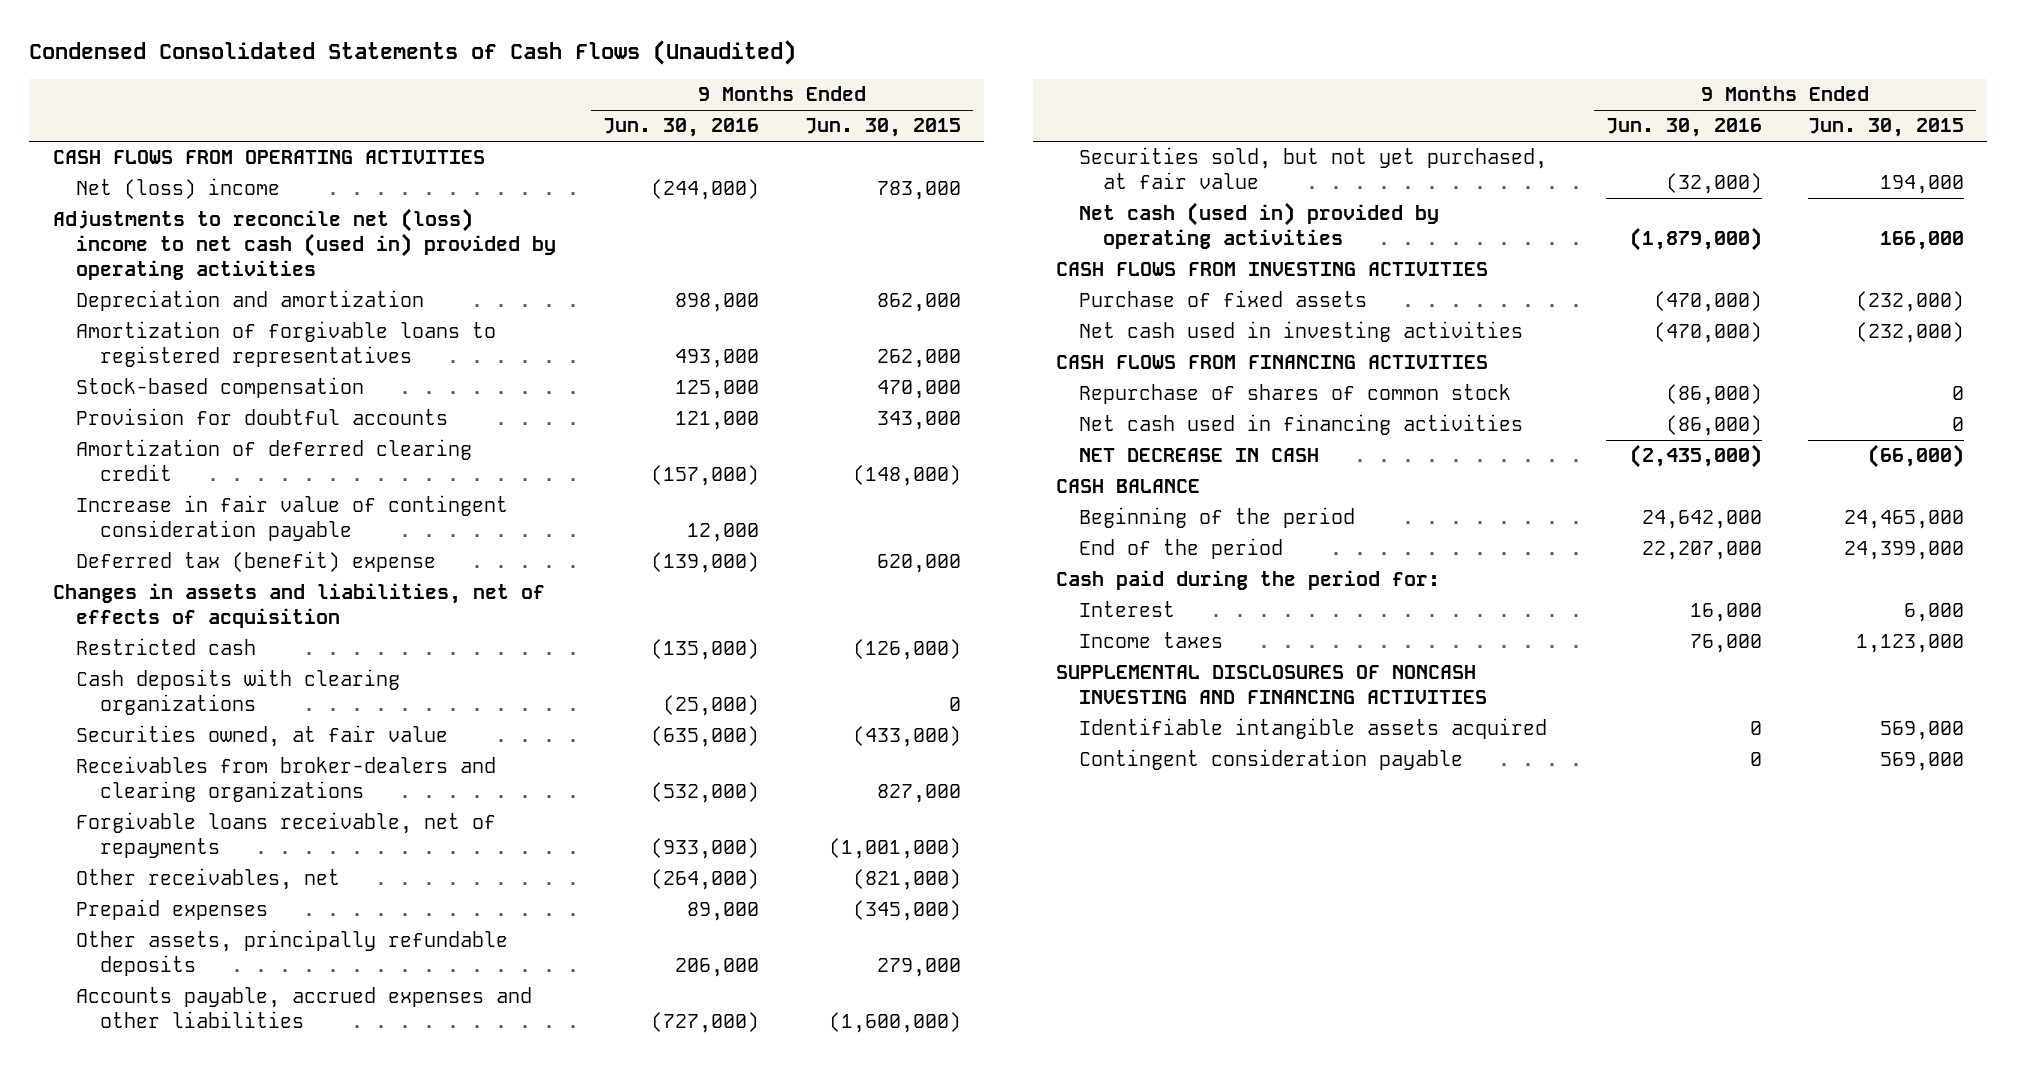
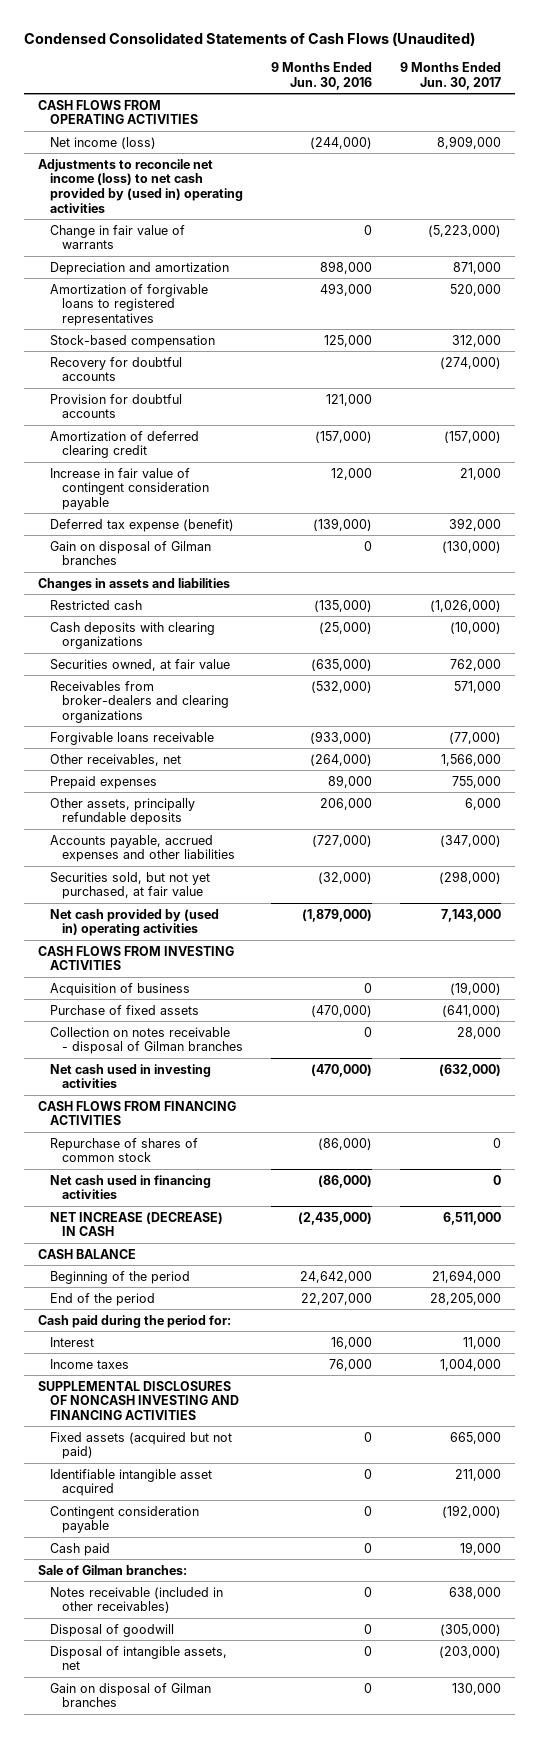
[805,118,962,138] Jun. 30, 2015 -> none
none -> [399,62,501,90] 9 Months Ended Jun. 30, 2017
[76,178,281,200] Net (loss) income -> [50,136,157,149] Net income (loss)
[52,208,557,281] Adjustments to reconcile net (loss) income to net cash (used in) provided by operating activities -> [37,158,244,213] Adjustments to reconcile net income (loss) to net cash provided by (used in) operating activities
none -> [50,224,186,250] Change in fair value of warrants
none -> [50,356,183,382] Recovery for doubtful accounts
[76,551,437,573] Deferred tax (benefit) expense -> [50,518,235,532] Deferred tax expense (benefit)
none -> [50,540,212,566] Gain on disposal of Gilman branches
[52,583,545,629] Changes in assets and liabilities, net of effects of acquisition -> [37,577,230,591] Changes in assets and liabilities
[76,812,497,859] Forgivable loans receivable, net of repayments -> [50,731,215,745] Forgivable loans receivable
[1079,202,1440,250] Net cash (used in) provided by operating activities -> [50,908,220,937] Net cash provided by (used in) operating activities
none -> [50,982,191,996] Acquisition of business
none -> [50,1026,244,1055] Collection on notes receivable - disposal of Gilman branches
[1079,448,1320,463] NET DECREASE IN CASH -> [50,1211,224,1237] NET INCREASE (DECREASE) IN CASH
none -> [50,1431,233,1460] Fixed assets (acquired but not paid)
[1079,718,1548,740] Identifiable intangible assets acquired -> [50,1468,213,1497] Identifiable intangible asset acquired
none -> [50,1542,111,1556] Cash paid
none -> [37,1564,187,1575] Sale of Gilman branches:
none -> [50,1586,224,1614] Notes receivable (included in other receivables)
none -> [50,1623,175,1637] Disposal of goodwill
none -> [50,1645,228,1671] Disposal of intangible assets, net
none -> [50,1682,212,1708] Gain on disposal of Gilman branches

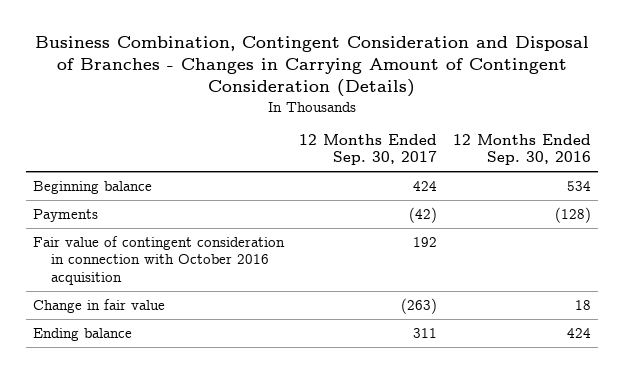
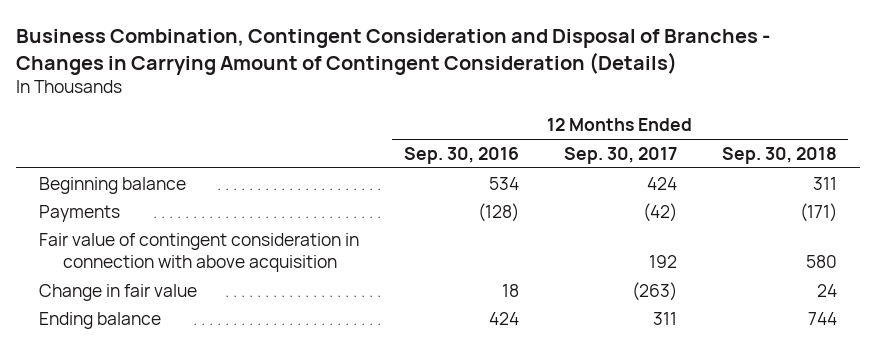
none -> [722,146,838,164] Sep. 30, 2018
[33,235,286,285] Fair value of contingent consideration in connection with October 2016 acquisition -> [38,232,359,272] Fair value of contingent consideration in connection with above acquisition

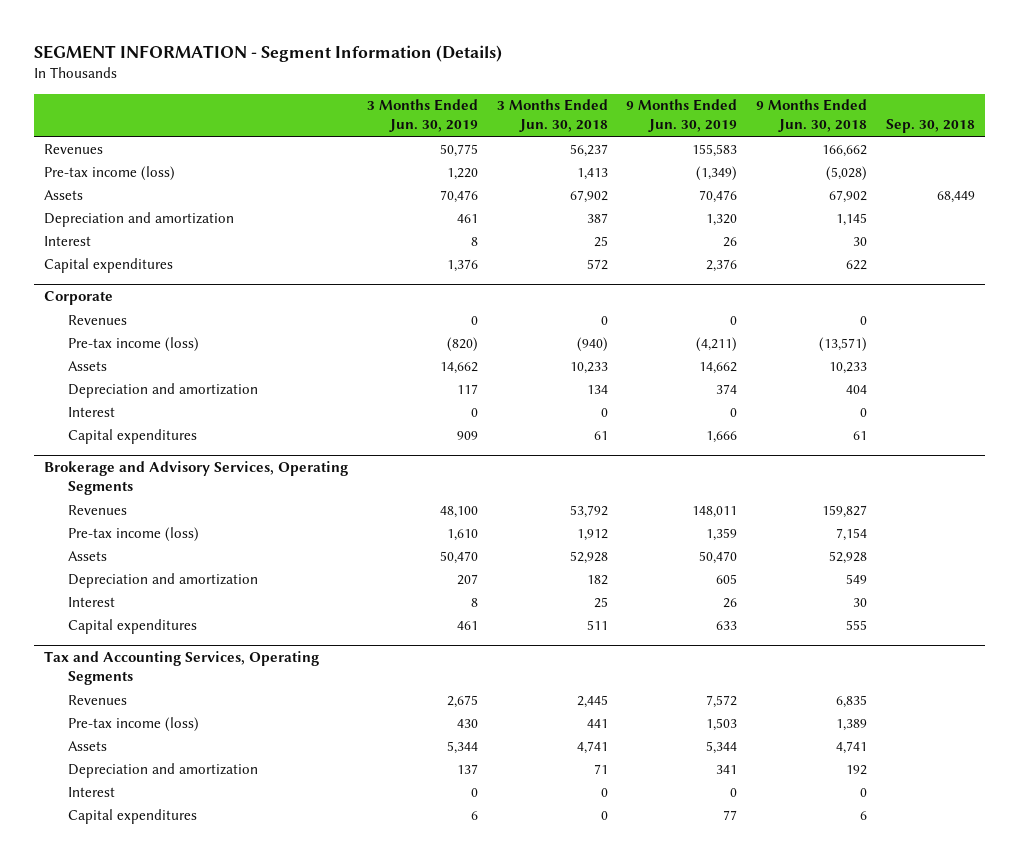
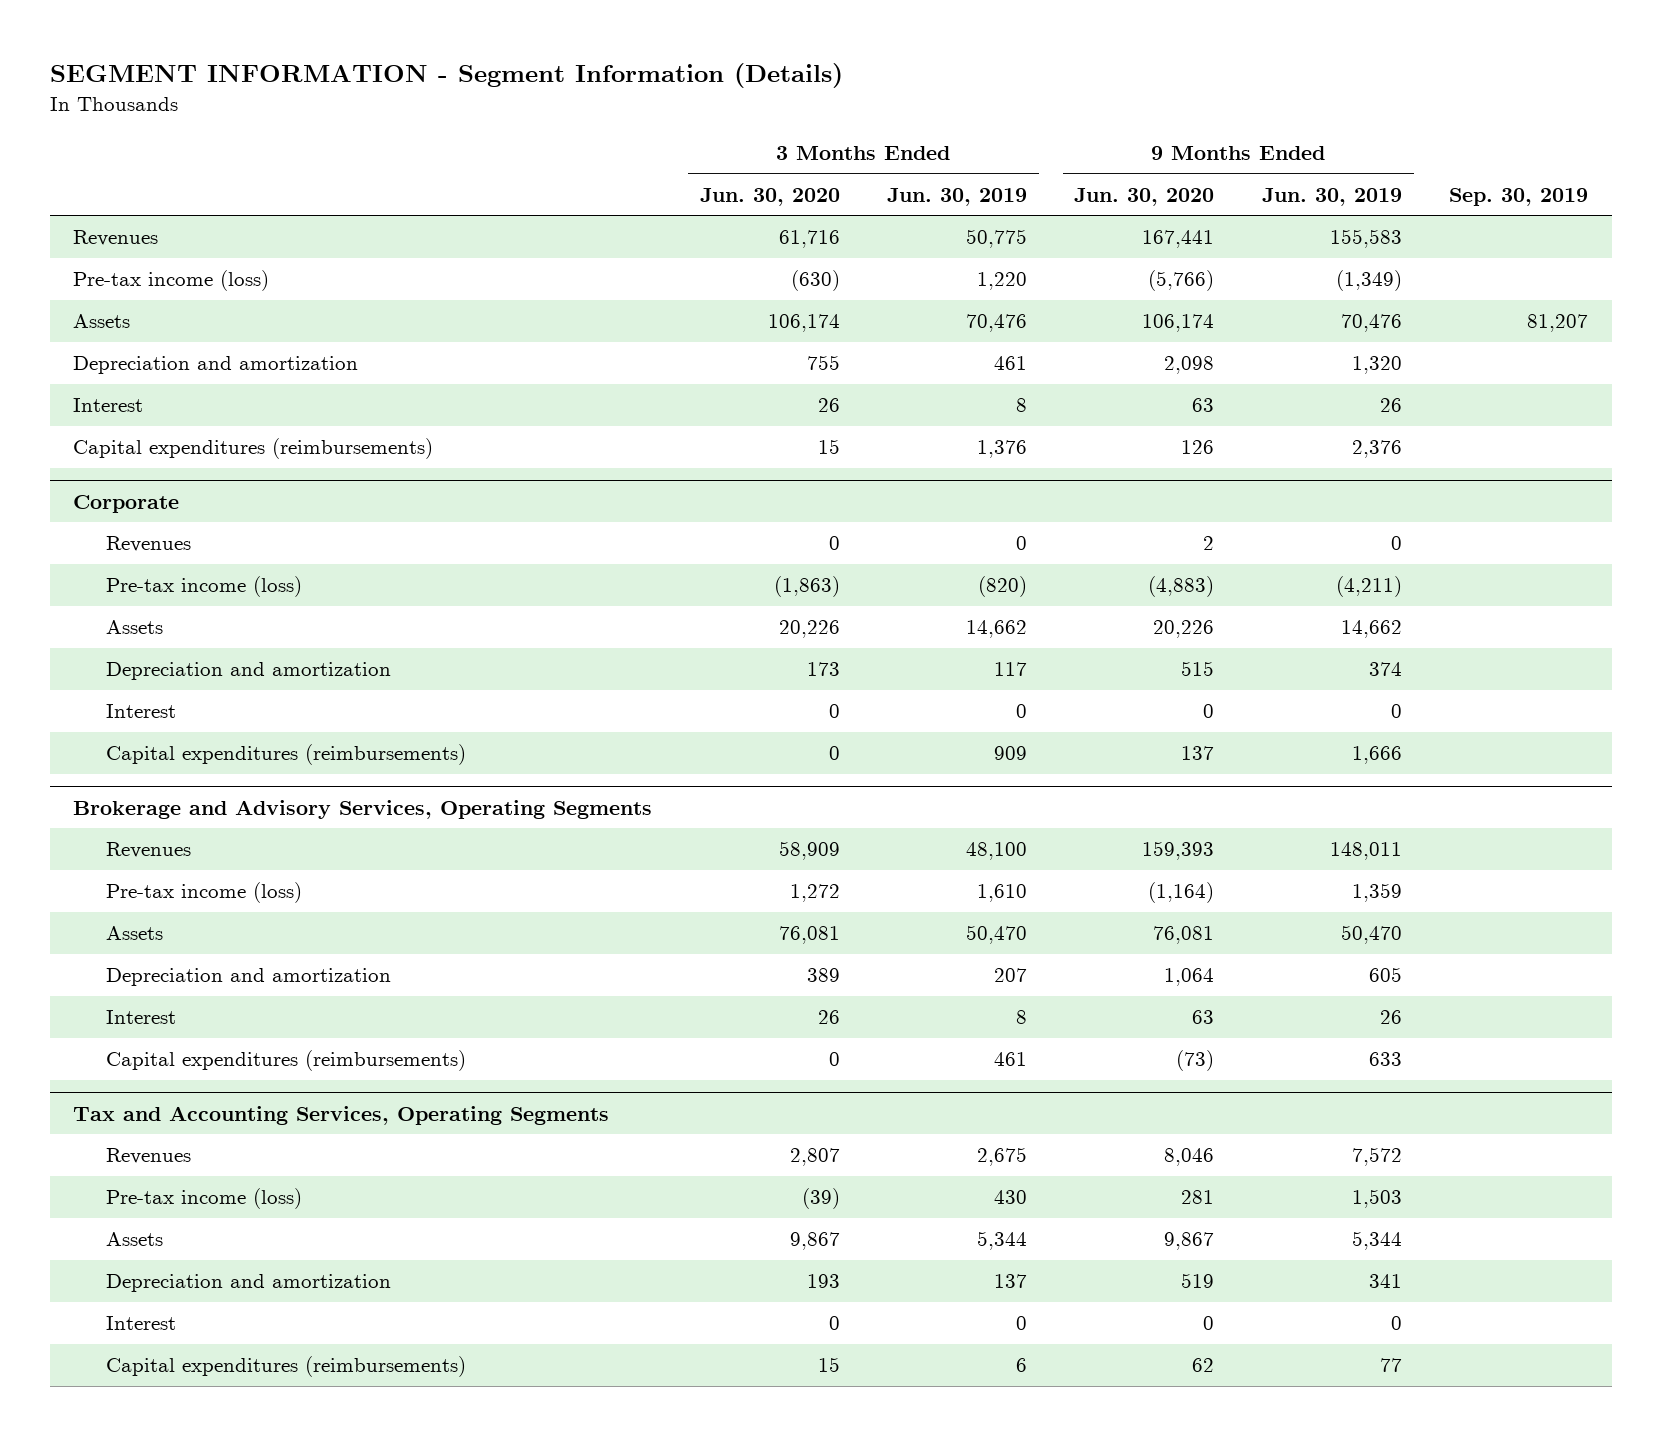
[496,99,608,133] 3 Months Ended Jun. 30, 2018 -> none
[756,99,868,133] 9 Months Ended Jun. 30, 2018 -> none
[886,119,976,134] Sep. 30, 2018 -> none
none -> [699,187,840,206] Jun. 30, 2020
none -> [1074,187,1215,206] Jun. 30, 2020
none -> [1449,187,1589,206] Sep. 30, 2019
[43,257,173,273] Capital expenditures -> [73,438,434,460] Capital expenditures (reimbursements)
[67,428,197,444] Capital expenditures -> [106,744,467,766] Capital expenditures (reimbursements)
[67,618,197,634] Capital expenditures -> [106,1050,467,1072] Capital expenditures (reimbursements)
[67,808,197,824] Capital expenditures -> [106,1356,467,1378] Capital expenditures (reimbursements)

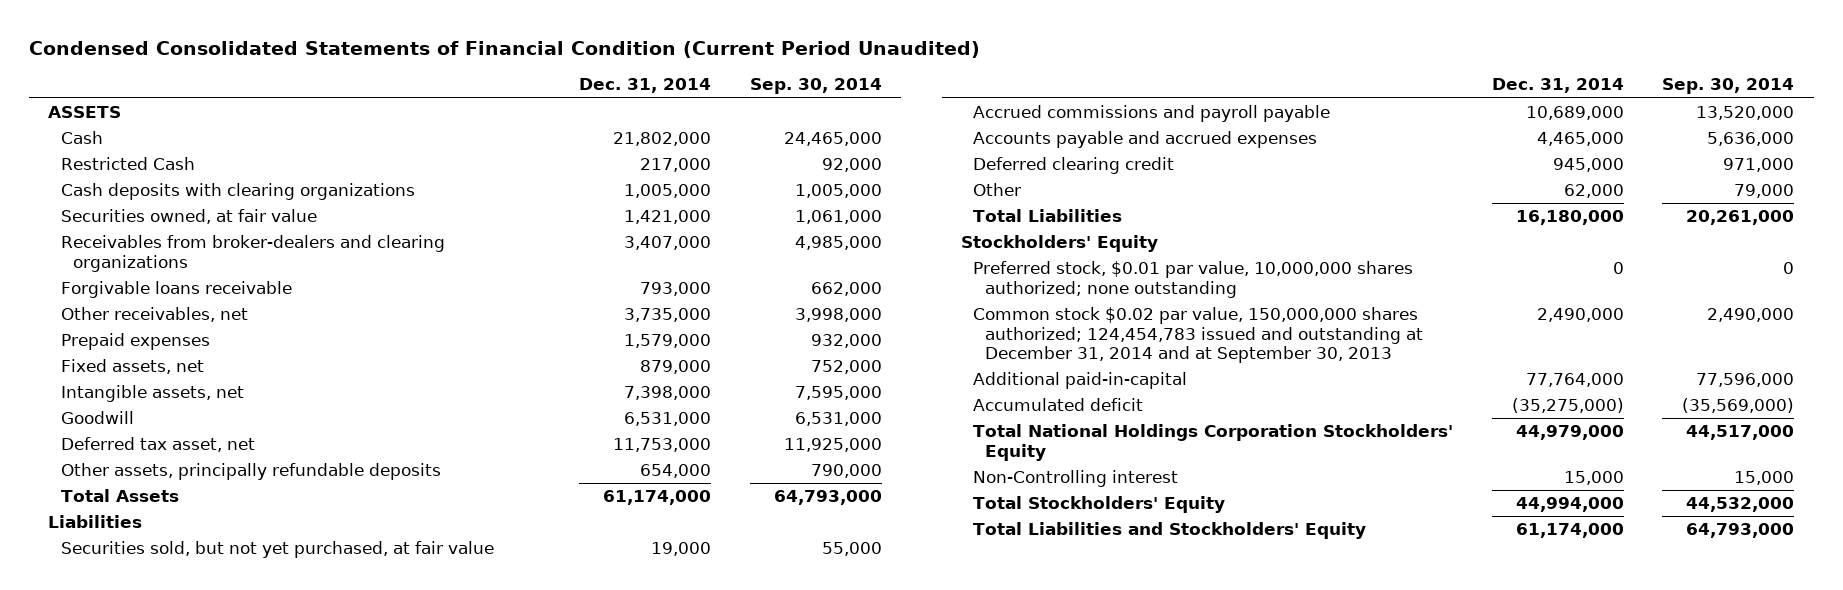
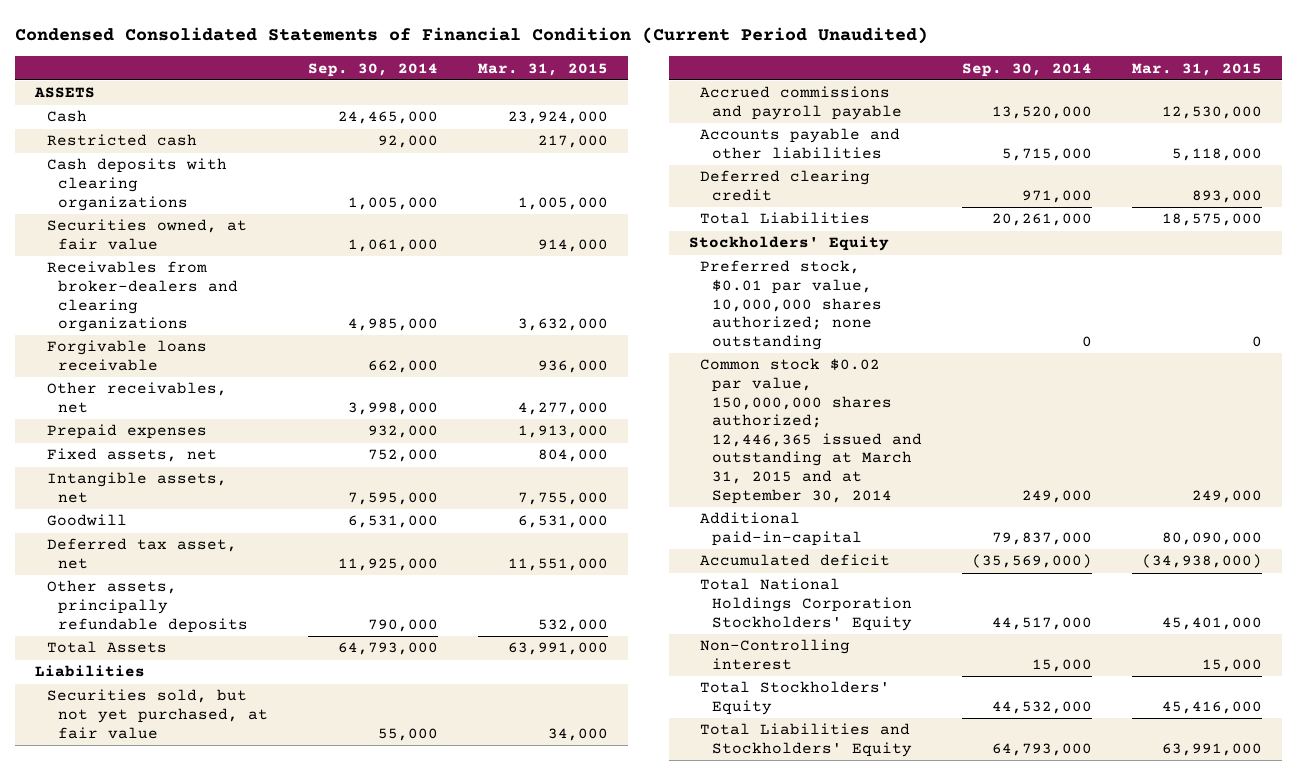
[579,78,712,94] Dec. 31, 2014 -> none
none -> [478,62,609,76] Mar. 31, 2015
[60,157,195,171] Restricted Cash -> [46,134,197,147] Restricted cash
[973,131,1318,149] Accounts payable and accrued expenses -> [700,128,901,160] Accounts payable and other liabilities
[1707,132,1795,147] 5,636,000 -> [1001,148,1092,162] 5,715,000
[973,183,1022,197] Other -> none
[973,307,1424,363] Common stock $0.02 par value, 150,000,000 shares authorized; 124,454,783 issued and outstanding at December 31, 2014 and at September 30, 2013 -> [700,358,922,504] Common stock $0.02 par value, 150,000,000 shares authorized; 12,446,365 issued and outstanding at March 31, 2015 and at September 30, 2014
[1707,308,1795,323] 2,490,000 -> [1021,489,1092,503] 249,000
[1696,373,1795,388] 77,596,000 -> [991,532,1092,546] 79,837,000

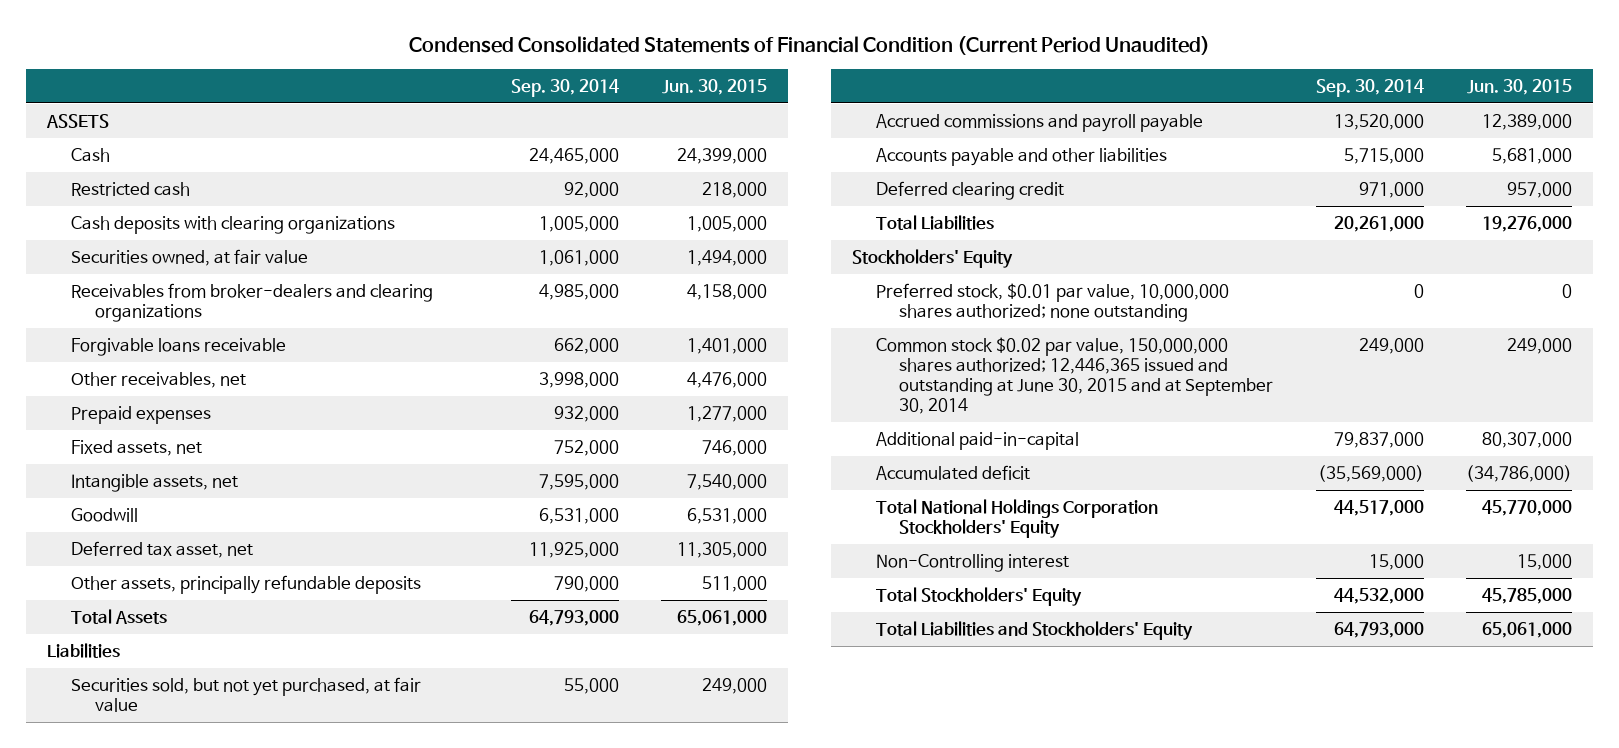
[478,62,609,76] Mar. 31, 2015 -> none
none -> [661,79,767,96] Jun. 30, 2015
[700,358,922,504] Common stock $0.02 par value, 150,000,000 shares authorized; 12,446,365 issued and outstanding at March 31, 2015 and at September 30, 2014 -> [875,336,1274,415] Common stock $0.02 par value, 150,000,000 shares authorized; 12,446,365 issued and outstanding at June 30, 2015 and at September 30, 2014

